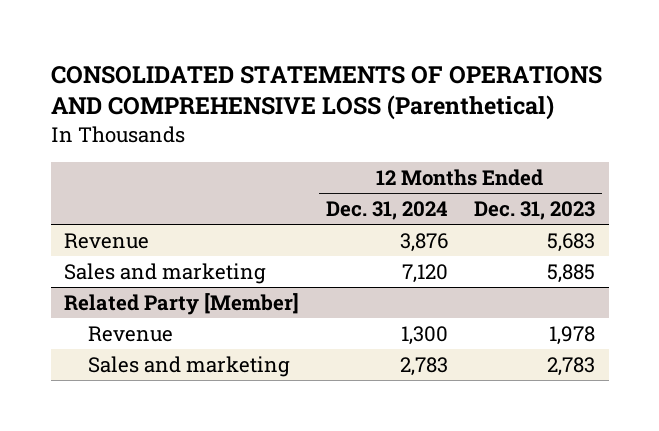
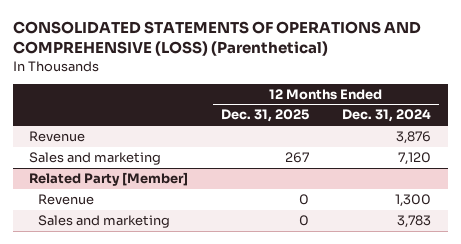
[50,65,602,121] CONSOLIDATED STATEMENTS OF OPERATIONS AND COMPREHENSIVE LOSS (Parenthetical) -> [12,20,421,57] CONSOLIDATED STATEMENTS OF OPERATIONS AND COMPREHENSIVE (LOSS) (Parenthetical)
[474,201,596,221] Dec. 31, 2023 -> none
none -> [221,109,310,123] Dec. 31, 2025
[399,356,448,376] 2,783 -> [397,215,432,229] 3,783

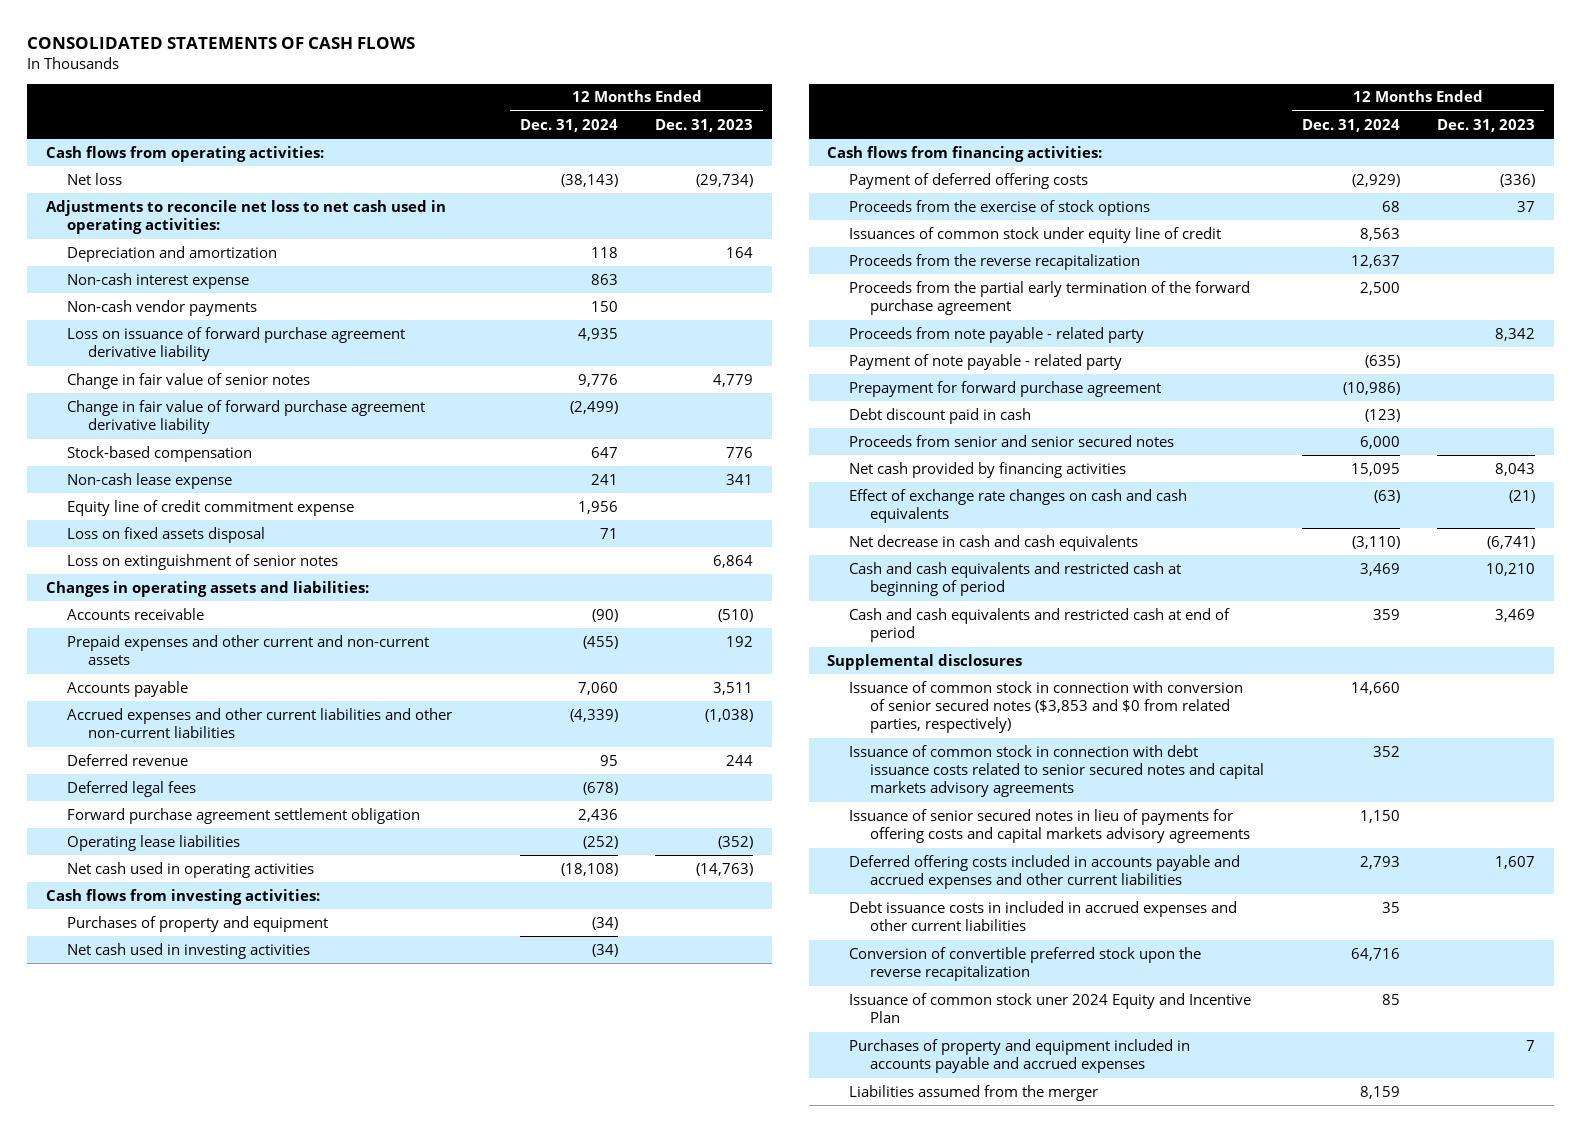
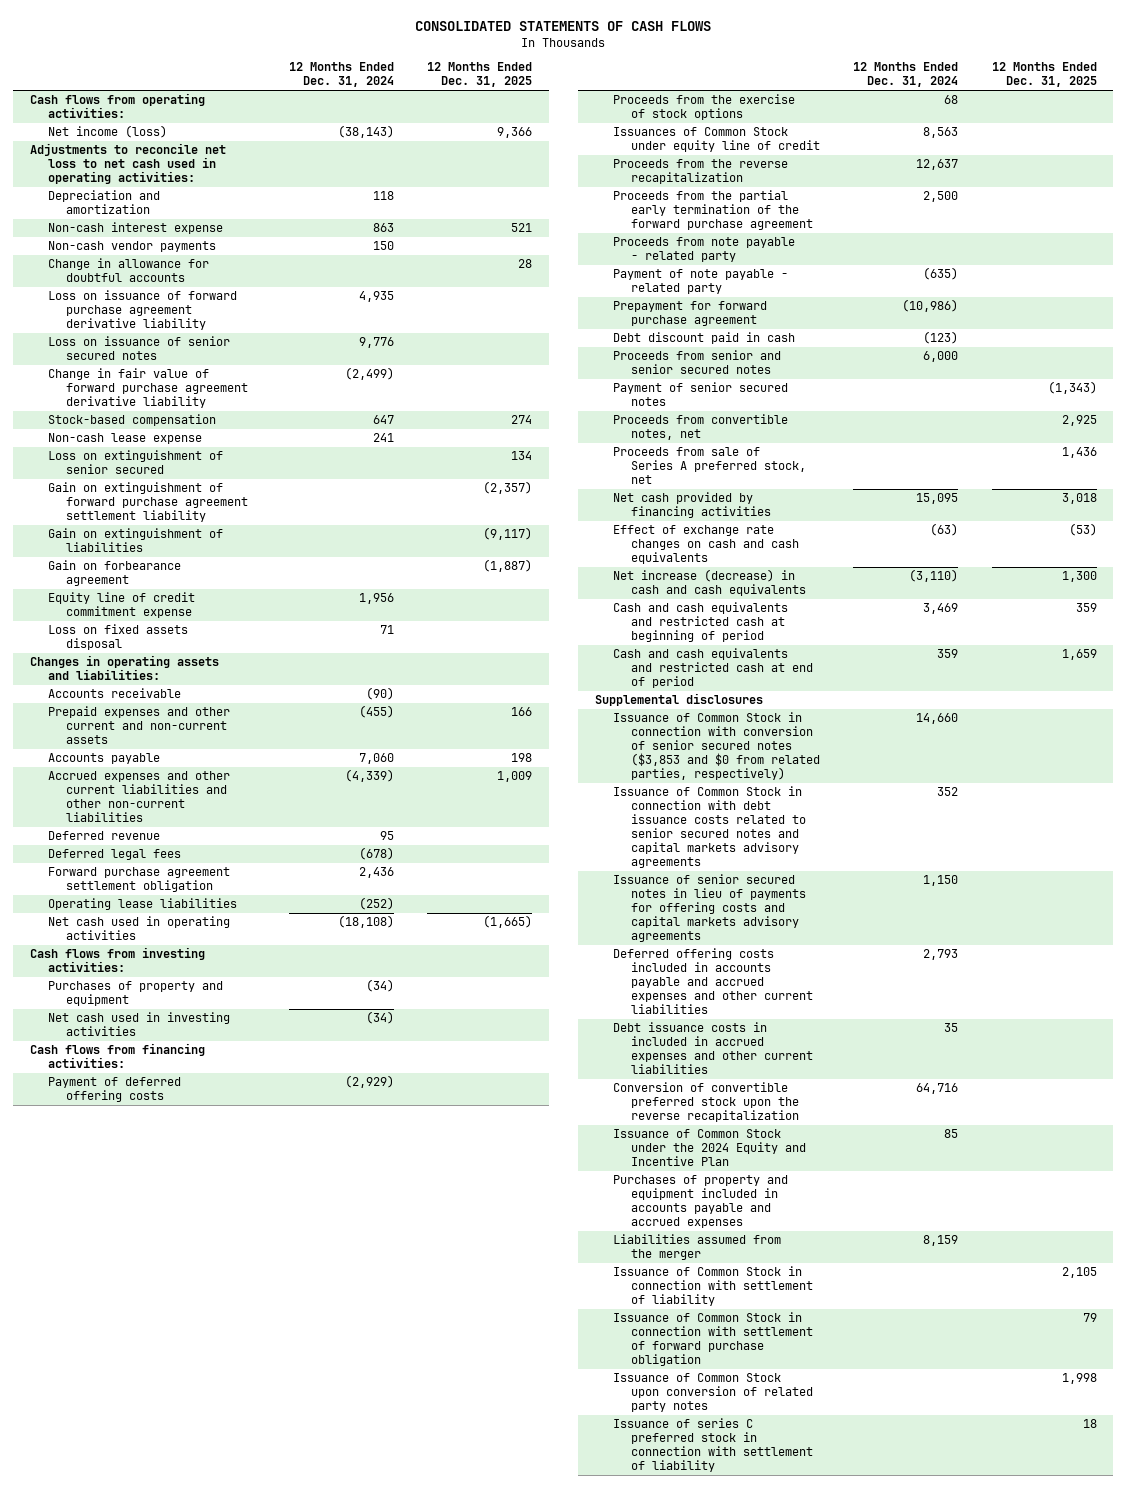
[655,118,754,132] Dec. 31, 2023 -> none
none -> [427,62,533,88] 12 Months Ended Dec. 31, 2025
[66,172,122,185] Net loss -> [48,125,168,139] Net income (loss)
none -> [48,258,210,283] Change in allowance for doubtful accounts
[66,372,310,389] Change in fair value of senior notes -> [48,336,231,361] Loss on issuance of senior secured notes
none -> [48,450,224,475] Loss on extinguishment of senior secured
none -> [48,482,249,523] Gain on extinguishment of forward purchase agreement settlement liability
none -> [48,528,224,553] Gain on extinguishment of liabilities
none -> [48,560,182,587] Gain on forbearance agreement
[66,553,338,570] Loss on extinguishment of senior notes -> none
[848,226,1221,243] Issuances of common stock under equity line of credit -> [612,127,820,153] Issuances of Common Stock under equity line of credit
none -> [612,382,788,407] Payment of senior secured notes
none -> [612,414,788,441] Proceeds from convertible notes, net
none -> [612,447,806,485] Proceeds from sale of Series A preferred stock, net
[848,534,1138,551] Net decrease in cash and cash equivalents -> [612,569,806,597] Net increase (decrease) in cash and cash equivalents
[848,680,1243,734] Issuance of common stock in connection with conversion of senior secured notes ($3,853 and $0 from related parties, respectively) -> [612,712,820,781] Issuance of Common Stock in connection with conversion of senior secured notes ($3,853 and $0 from related parties, respectively)
[848,744,1264,798] Issuance of common stock in connection with debt issuance costs related to senior secured notes and capital markets advisory agreements -> [612,786,806,869] Issuance of Common Stock in connection with debt issuance costs related to senior secured notes and capital markets advisory agreements
[848,992,1251,1024] Issuance of common stock uner 2024 Equity and Incentive Plan -> [612,1129,806,1167] Issuance of Common Stock under the 2024 Equity and Incentive Plan
none -> [612,1266,813,1307] Issuance of Common Stock in connection with settlement of liability
none -> [612,1312,813,1367] Issuance of Common Stock in connection with settlement of forward purchase obligation
none -> [612,1373,813,1413] Issuance of Common Stock upon conversion of related party notes
none -> [612,1418,813,1473] Issuance of series C preferred stock in connection with settlement of liability

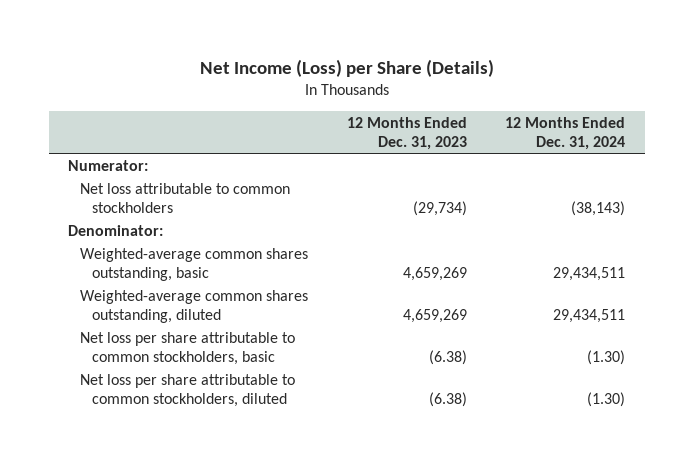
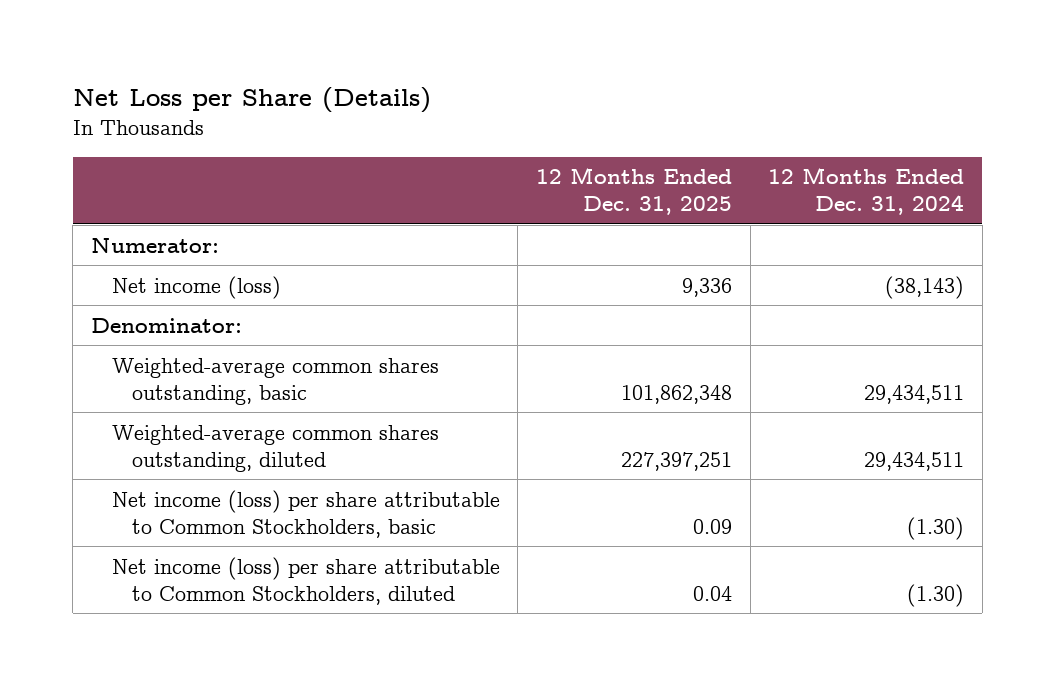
[199,58,494,77] Net Income (Loss) per Share (Details) -> [72,87,431,114] Net Loss per Share (Details)
[346,117,467,151] 12 Months Ended Dec. 31, 2023 -> none
none -> [535,167,732,216] 12 Months Ended Dec. 31, 2025
[80,182,291,213] Net loss attributable to common stockholders -> [111,275,281,299] Net income (loss)
[80,331,296,365] Net loss per share attributable to common stockholders, basic -> [111,489,500,538] Net income (loss) per share attributable to Common Stockholders, basic
[80,373,296,407] Net loss per share attributable to common stockholders, diluted -> [111,556,500,605] Net income (loss) per share attributable to Common Stockholders, diluted

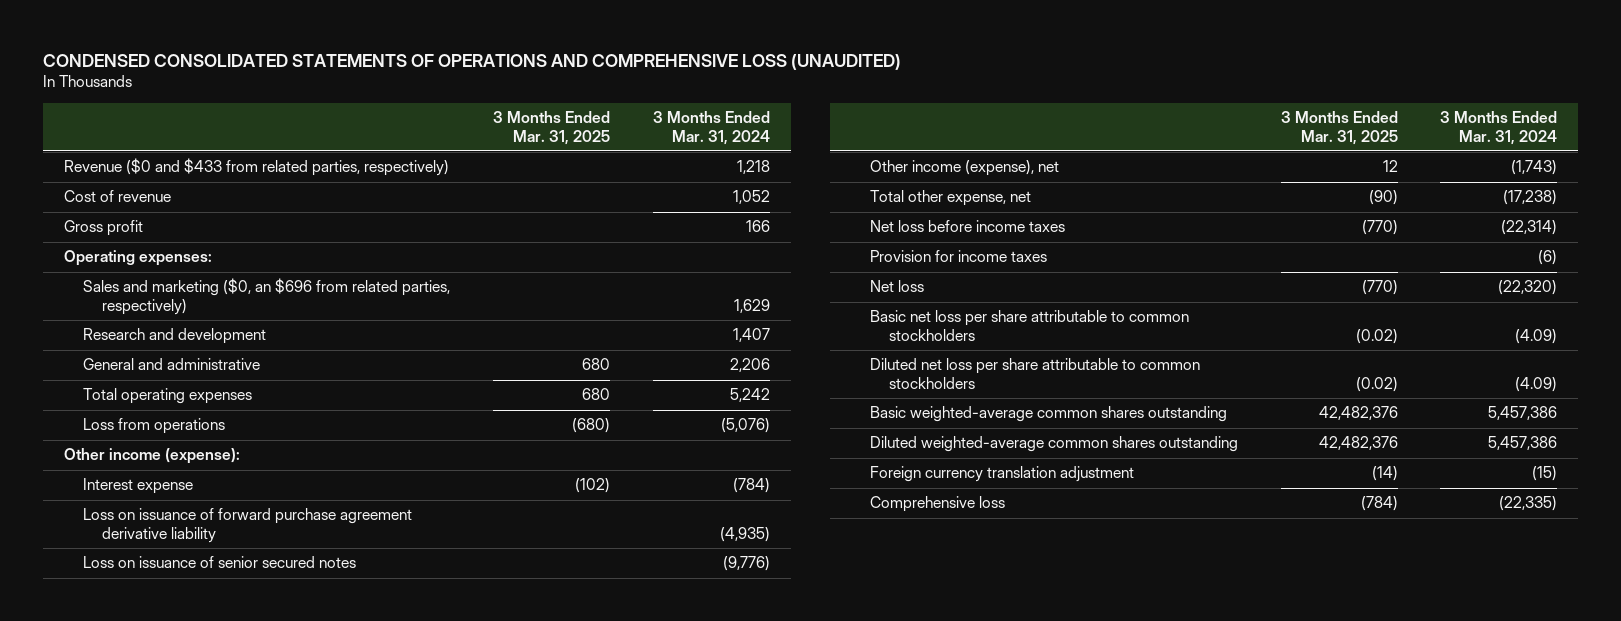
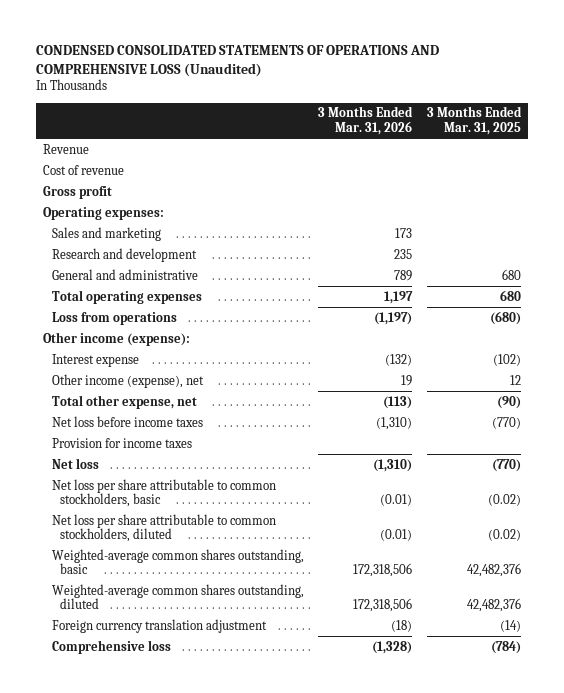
[42,53,901,70] CONDENSED CONSOLIDATED STATEMENTS OF OPERATIONS AND COMPREHENSIVE LOSS (UNAUDITED) -> [35,44,439,77] CONDENSED CONSOLIDATED STATEMENTS OF OPERATIONS AND COMPREHENSIVE LOSS (Unaudited)
[652,111,770,145] 3 Months Ended Mar. 31, 2024 -> none
none -> [318,106,414,135] 3 Months Ended Mar. 31, 2026
[63,158,449,177] Revenue ($0 and $433 from related parties, respectively) -> [42,143,89,154] Revenue
[82,278,450,315] Sales and marketing ($0, an $696 from related parties, respectively) -> [51,226,161,241] Sales and marketing
[82,508,412,543] Loss on issuance of forward purchase agreement derivative liability -> none
[82,556,356,569] Loss on issuance of senior secured notes -> none
[870,310,1190,341] Basic net loss per share attributable to common stockholders -> [51,478,276,508] Net loss per share attributable to common stockholders, basic
[870,358,1201,389] Diluted net loss per share attributable to common stockholders -> [51,513,276,543] Net loss per share attributable to common stockholders, diluted
[870,406,1228,423] Basic weighted-average common shares outstanding -> [51,548,304,575] Weighted-average common shares outstanding, basic
[870,436,1239,453] Diluted weighted-average common shares outstanding -> [51,583,304,610] Weighted-average common shares outstanding, diluted

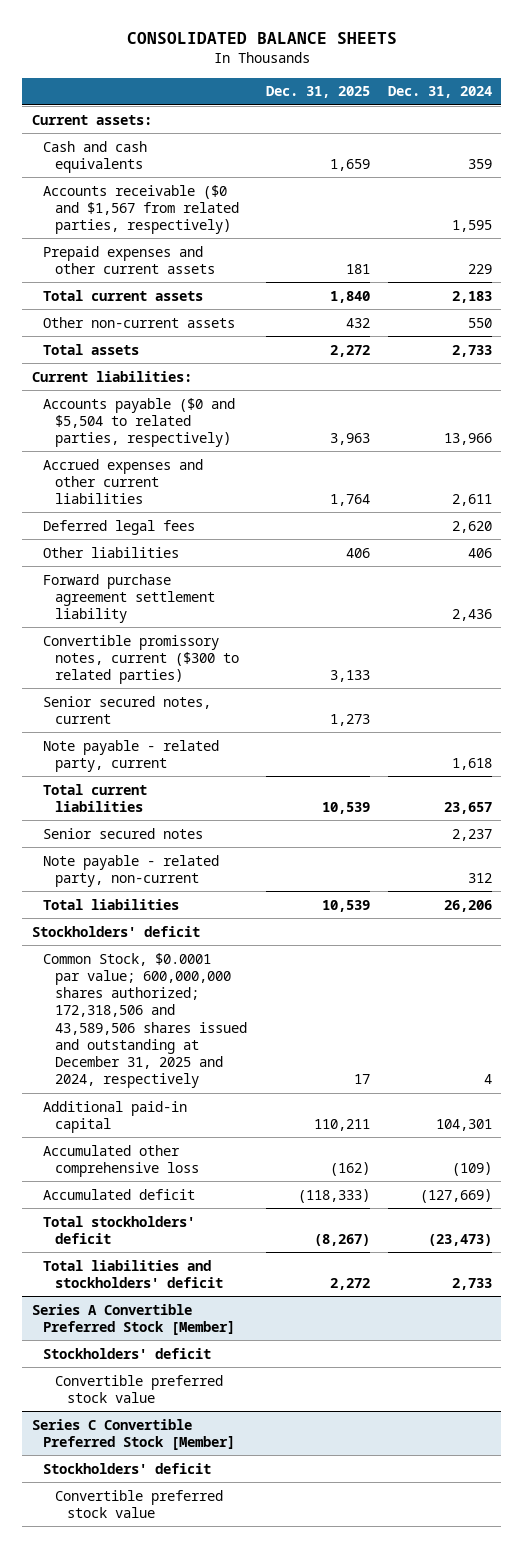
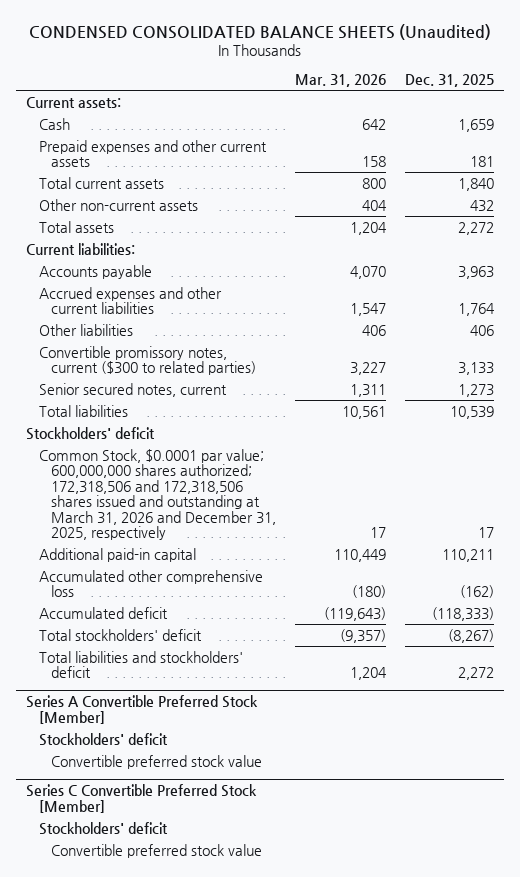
[126,32,397,45] CONSOLIDATED BALANCE SHEETS -> [29,24,492,41] CONDENSED CONSOLIDATED BALANCE SHEETS (Unaudited)
[387,86,492,99] Dec. 31, 2024 -> none
none -> [295,73,387,87] Mar. 31, 2026
[43,184,240,235] Accounts receivable ($0 and $1,567 from related parties, respectively) -> none
[43,140,148,173] Cash and cash equivalents -> [38,117,70,130] Cash
[43,397,236,448] Accounts payable ($0 and $5,504 to related parties, respectively) -> [38,264,152,279] Accounts payable
[43,519,196,535] Deferred legal fees -> none
[43,573,216,624] Forward purchase agreement settlement liability -> none
[43,739,220,772] Note payable - related party, current -> none
[43,783,148,812] Total current liabilities -> none
[43,827,204,839] Senior secured notes -> none
[43,854,220,887] Note payable - related party, non-current -> none
[43,952,248,1089] Common Stock, $0.0001 par value; 600,000,000 shares authorized; 172,318,506 and 43,589,506 shares issued and outstanding at December 31, 2025 and 2024, respectively -> [38,448,277,541] Common Stock, $0.0001 par value; 600,000,000 shares authorized; 172,318,506 and 172,318,506 shares issued and outstanding at March 31, 2026 and December 31, 2025, respectively

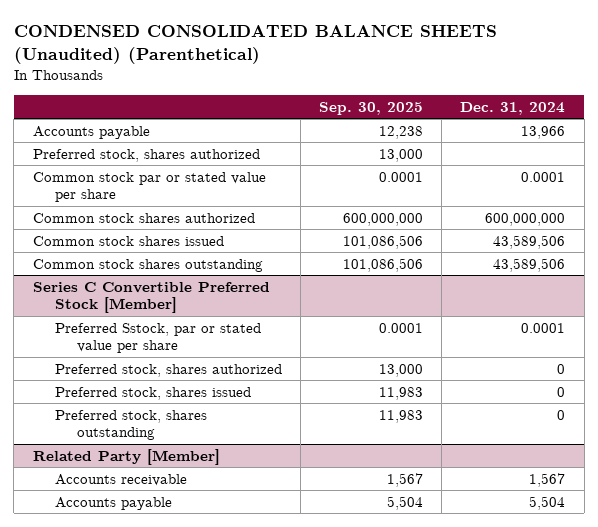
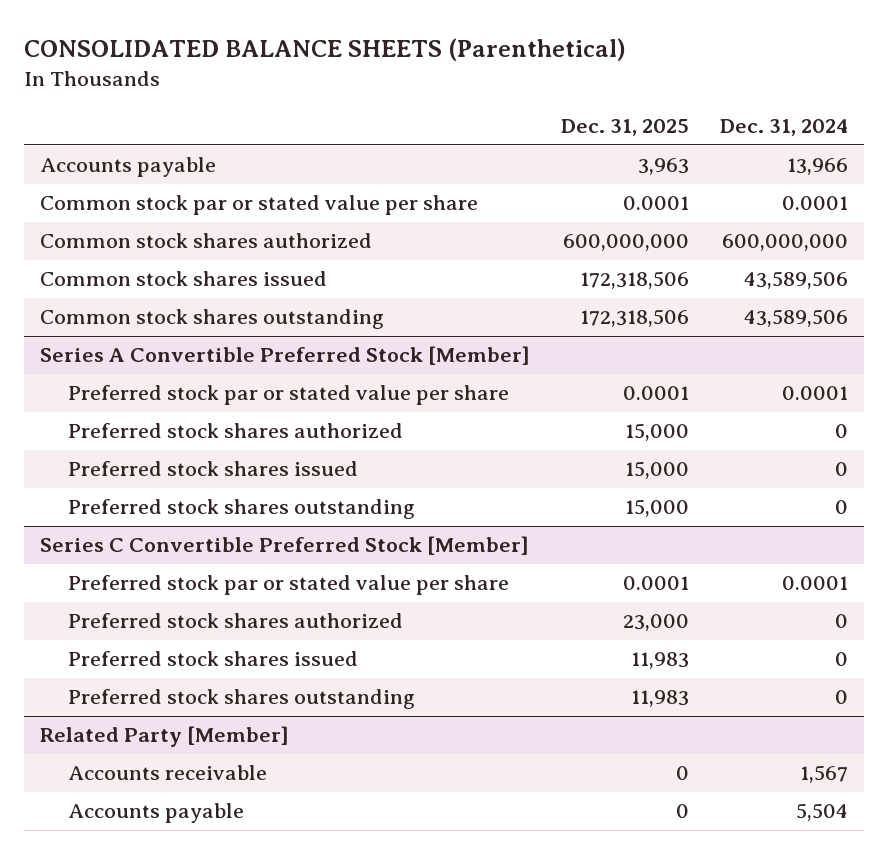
[13,24,497,65] CONDENSED CONSOLIDATED BALANCE SHEETS (Unaudited) (Parenthetical) -> [23,37,626,61] CONSOLIDATED BALANCE SHEETS (Parenthetical)
[319,101,424,115] Sep. 30, 2025 -> none
none -> [560,119,689,137] Dec. 31, 2025
[32,148,260,162] Preferred stock, shares authorized -> none
none -> [39,346,530,366] Series A Convertible Preferred Stock [Member]
none -> [67,385,509,406] Preferred stock par or stated value per share
none -> [67,423,403,439] Preferred stock shares authorized
none -> [67,461,358,477] Preferred stock shares issued
none -> [67,499,415,520] Preferred stock shares outstanding
[54,322,261,354] Preferred Sstock, par or stated value per share -> [67,575,509,596] Preferred stock par or stated value per share
[54,363,282,377] Preferred stock, shares authorized -> [67,613,403,629] Preferred stock shares authorized
[54,386,251,400] Preferred stock, shares issued -> [67,651,358,667] Preferred stock shares issued
[54,409,207,441] Preferred stock, shares outstanding -> [67,689,415,710] Preferred stock shares outstanding

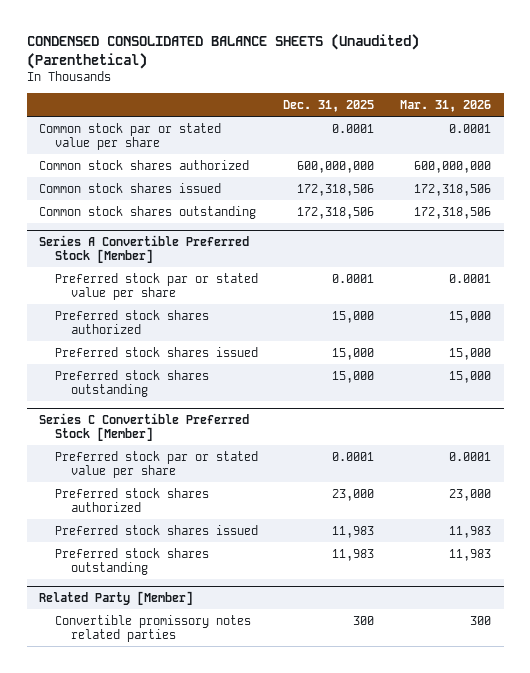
[23,37,626,61] CONSOLIDATED BALANCE SHEETS (Parenthetical) -> [26,33,419,69] CONDENSED CONSOLIDATED BALANCE SHEETS (Unaudited) (Parenthetical)
[720,119,849,137] Dec. 31, 2024 -> none
none -> [399,100,491,113] Mar. 31, 2026
[39,157,216,178] Accounts payable -> none
[67,765,267,781] Accounts receivable -> none
[67,803,244,824] Accounts payable -> none
none -> [54,614,251,642] Convertible promissory notes related parties

